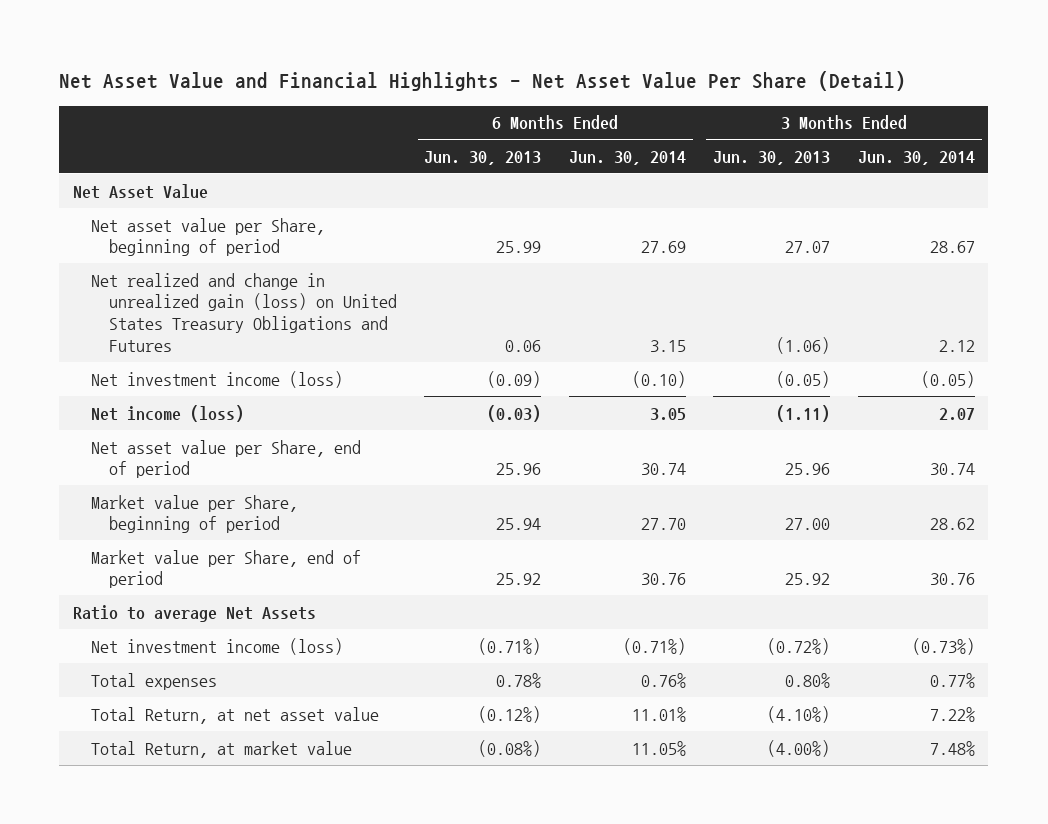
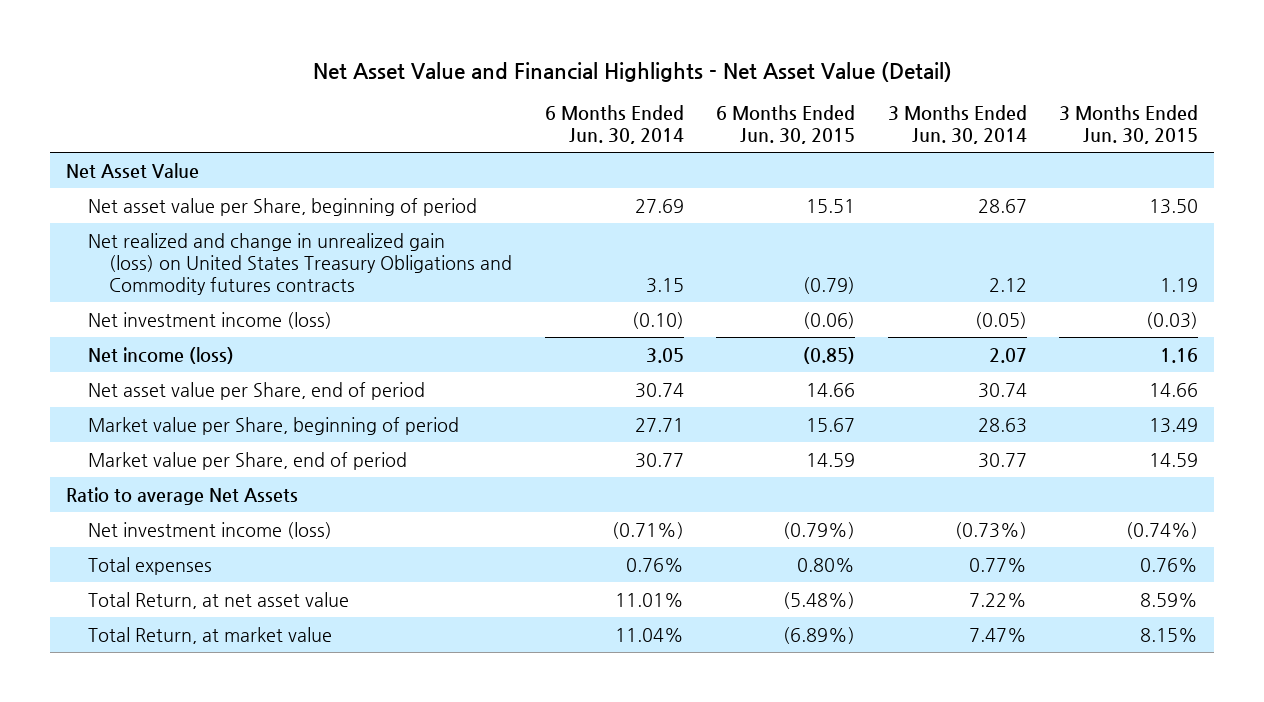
[59,71,907,92] Net Asset Value and Financial Highlights - Net Asset Value Per Share (Detail) -> [313,61,953,82] Net Asset Value and Financial Highlights - Net Asset Value (Detail)
[424,150,542,165] Jun. 30, 2013 -> none
[713,150,831,165] Jun. 30, 2013 -> none
none -> [716,104,856,145] 6 Months Ended Jun. 30, 2015
none -> [1059,104,1199,145] 3 Months Ended Jun. 30, 2015
[90,272,398,353] Net realized and change in unrealized gain (loss) on United States Treasury Obligations and Futures -> [87,232,513,296] Net realized and change in unrealized gain (loss) on United States Treasury Obligations and Commodity futures contracts
[640,518,686,531] 27.70 -> [634,417,684,432] 27.71
[929,518,975,531] 28.62 -> [977,417,1027,433] 28.63
[640,573,686,586] 30.76 -> [634,452,684,468] 30.77
[929,573,975,586] 30.76 -> [977,452,1027,468] 30.77
[631,740,686,756] 11.05% -> [614,627,684,642] 11.04%
[929,740,975,756] 7.48% -> [968,627,1027,642] 7.47%

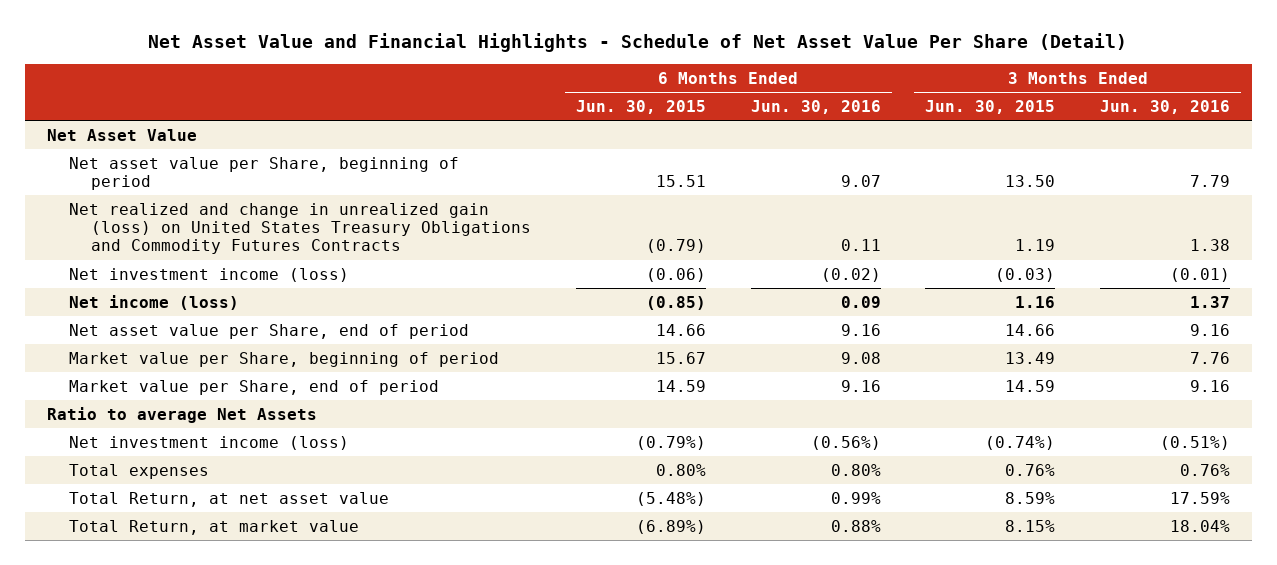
[313,61,953,82] Net Asset Value and Financial Highlights - Net Asset Value (Detail) -> [148,33,1128,53] Net Asset Value and Financial Highlights - Schedule of Net Asset Value Per Share (Detail)
[544,104,684,145] 6 Months Ended Jun. 30, 2014 -> none
[887,104,1027,145] 3 Months Ended Jun. 30, 2014 -> none
none -> [750,99,881,114] Jun. 30, 2016
none -> [1099,99,1230,114] Jun. 30, 2016
[87,232,513,296] Net realized and change in unrealized gain (loss) on United States Treasury Obligations and Commodity futures contracts -> [69,202,532,254] Net realized and change in unrealized gain (loss) on United States Treasury Obligations and Commodity Futures Contracts

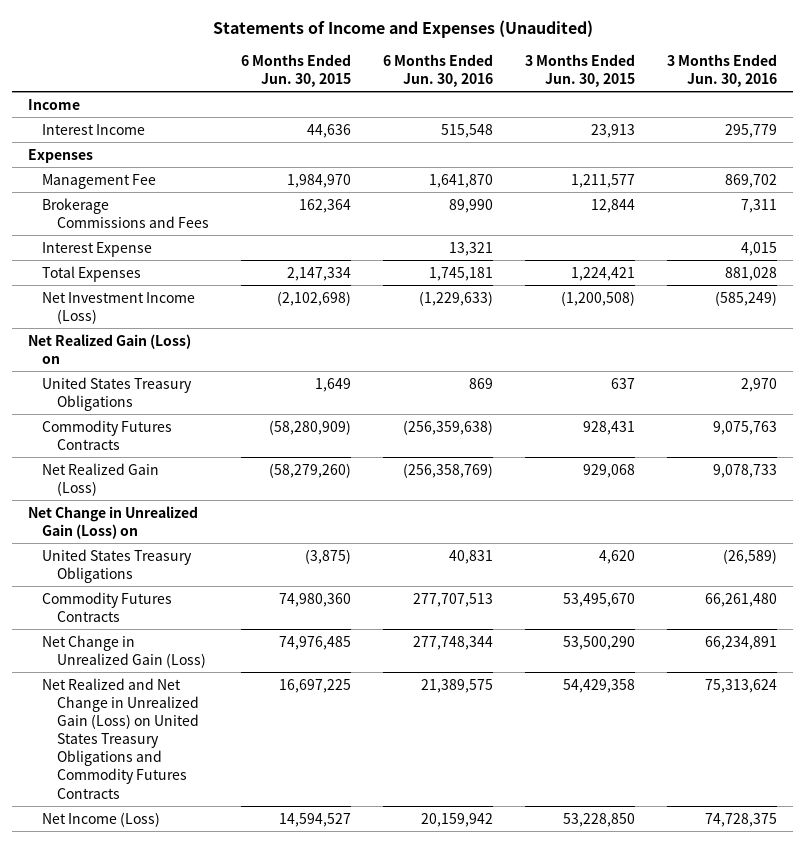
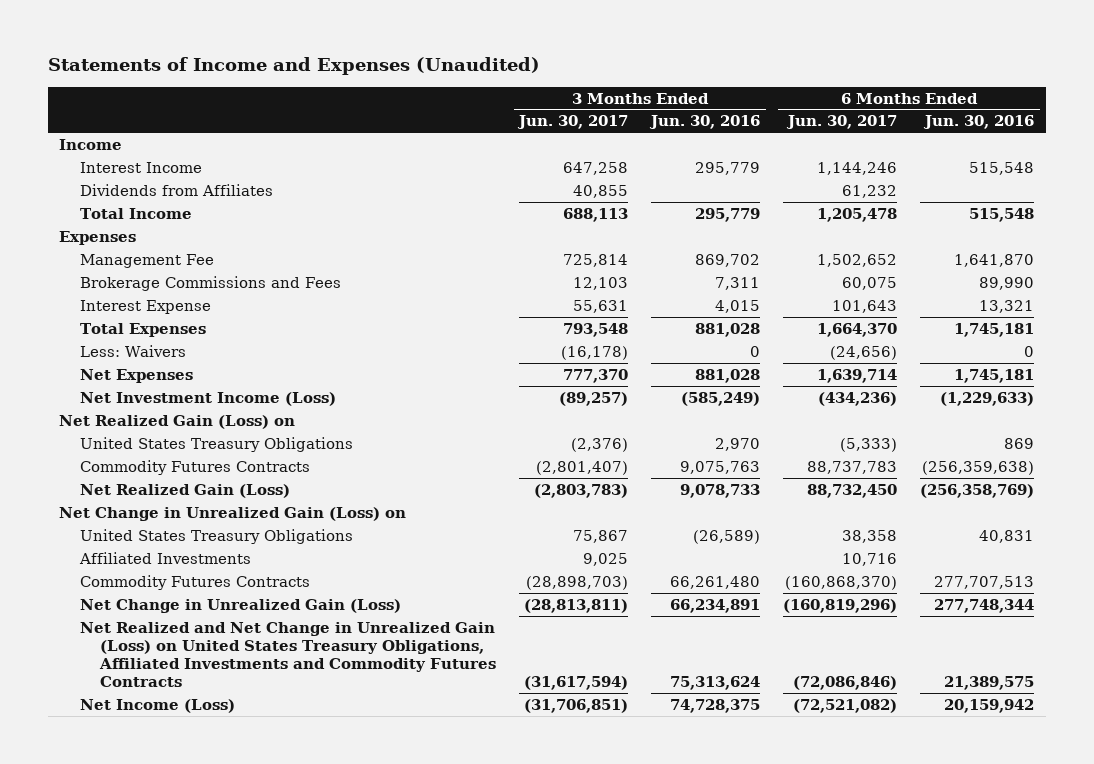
[240,53,351,88] 6 Months Ended Jun. 30, 2015 -> none
[524,53,635,88] 3 Months Ended Jun. 30, 2015 -> none
none -> [517,115,629,130] Jun. 30, 2017
none -> [786,115,898,130] Jun. 30, 2017
none -> [79,183,273,196] Dividends from Affiliates
none -> [79,207,192,219] Total Income
none -> [79,344,186,357] Less: Waivers
none -> [79,368,193,383] Net Expenses
none -> [78,551,251,564] Affiliated Investments
[42,677,199,799] Net Realized and Net Change in Unrealized Gain (Loss) on United States Treasury Obligations and Commodity Futures Contracts -> [79,621,497,688] Net Realized and Net Change in Unrealized Gain (Loss) on United States Treasury Obligations, Affiliated Investments and Commodity Futures Contracts

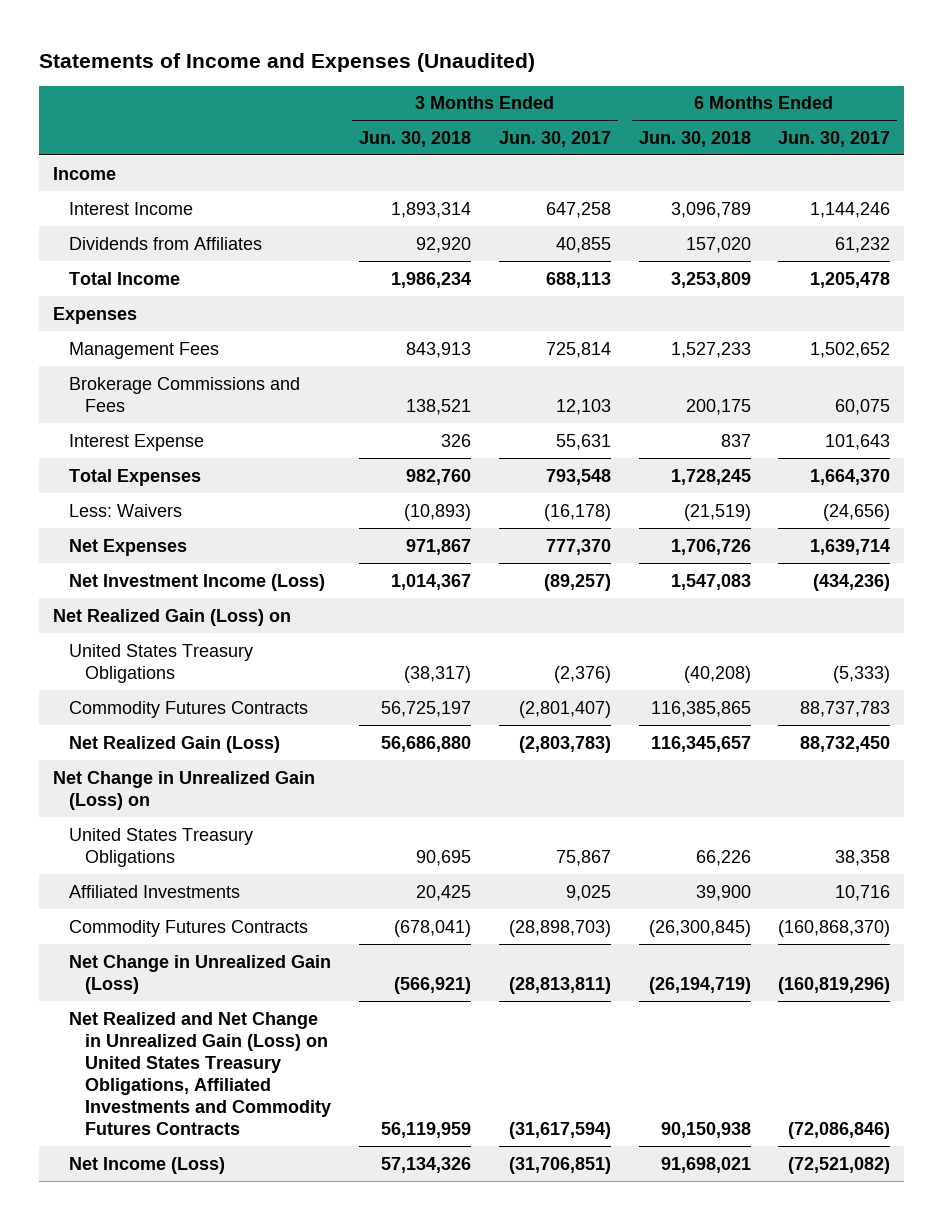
[649,115,761,130] Jun. 30, 2016 -> none
[923,115,1035,130] Jun. 30, 2016 -> none
none -> [359,130,472,147] Jun. 30, 2018
none -> [638,130,751,147] Jun. 30, 2018
[79,253,214,268] Management Fee -> [69,341,220,359] Management Fees

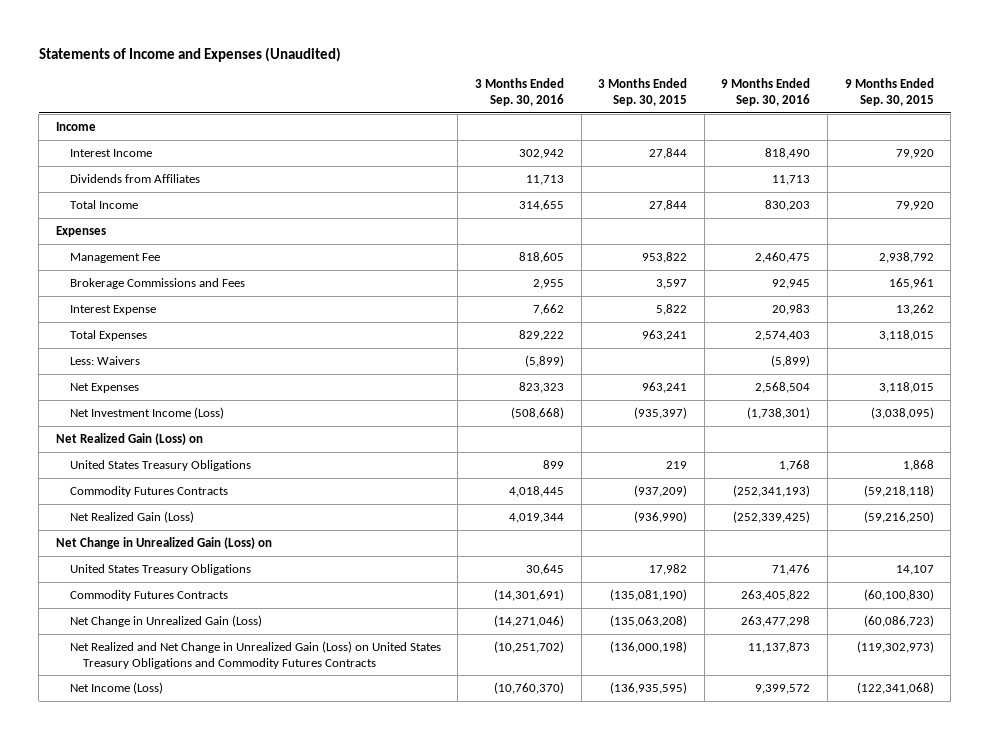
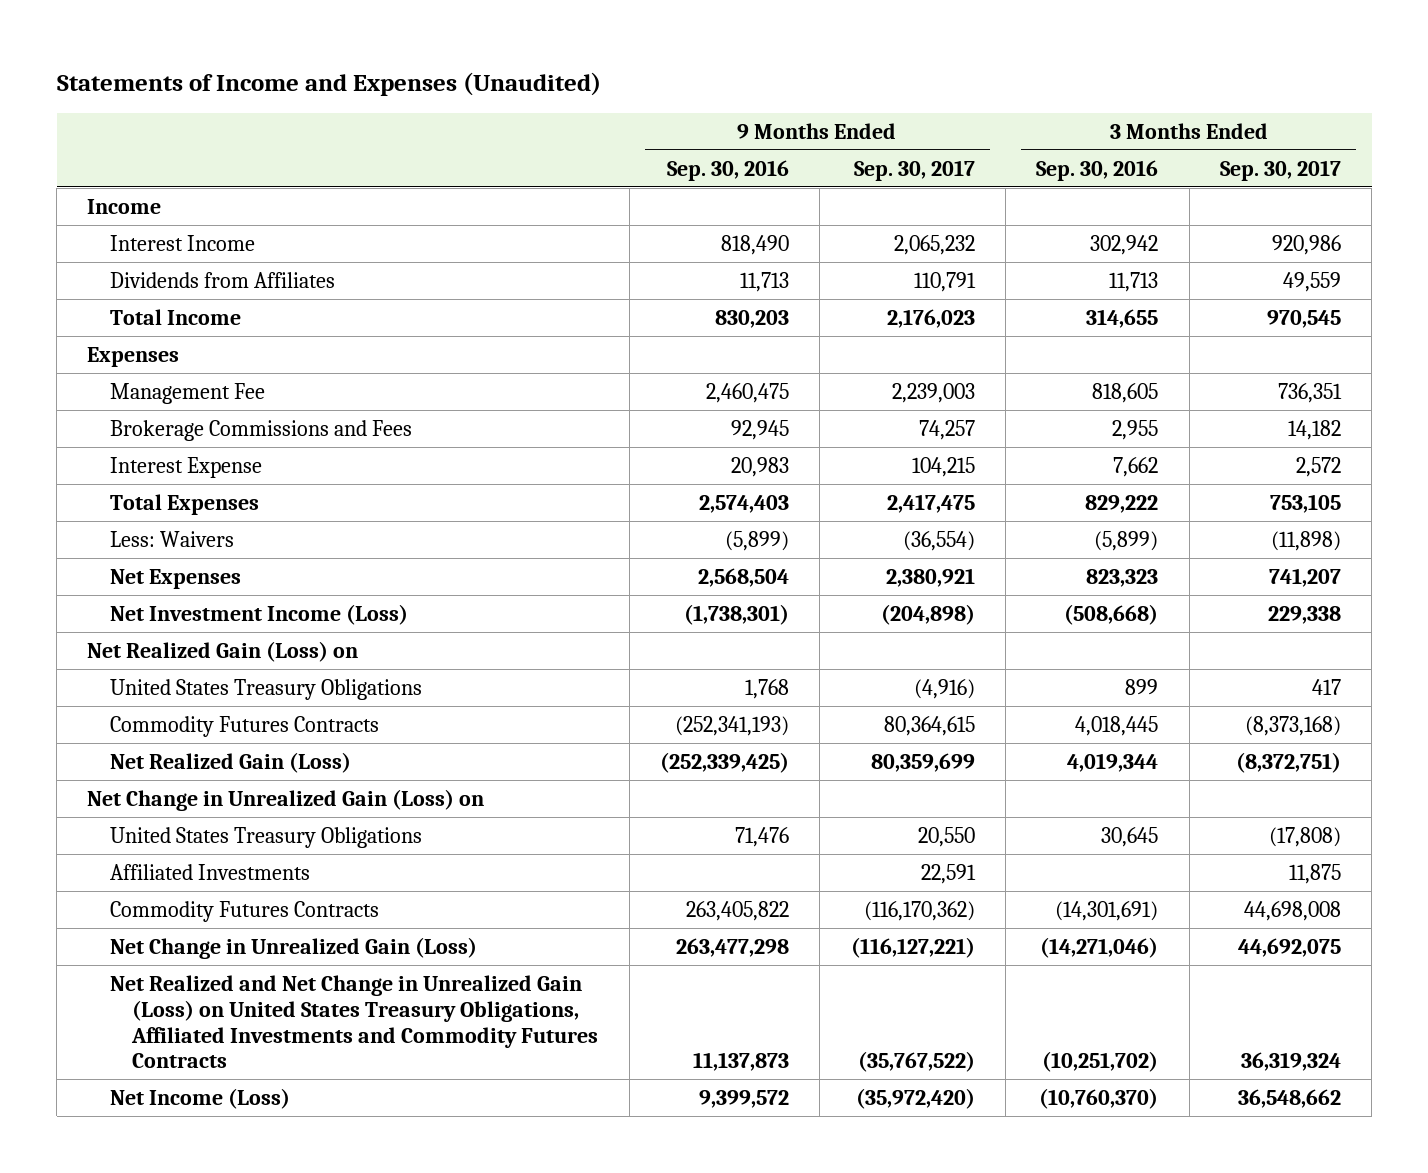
[598,78,688,107] 3 Months Ended Sep. 30, 2015 -> none
[844,78,934,107] 9 Months Ended Sep. 30, 2015 -> none
none -> [853,159,975,181] Sep. 30, 2017
none -> [1219,159,1341,181] Sep. 30, 2017
none -> [109,863,310,880] Affiliated Investments
[69,640,441,669] Net Realized and Net Change in Unrealized Gain (Loss) on United States Treasury Obligations and Commodity Futures Contracts -> [109,974,599,1069] Net Realized and Net Change in Unrealized Gain (Loss) on United States Treasury Obligations, Affiliated Investments and Commodity Futures Contracts

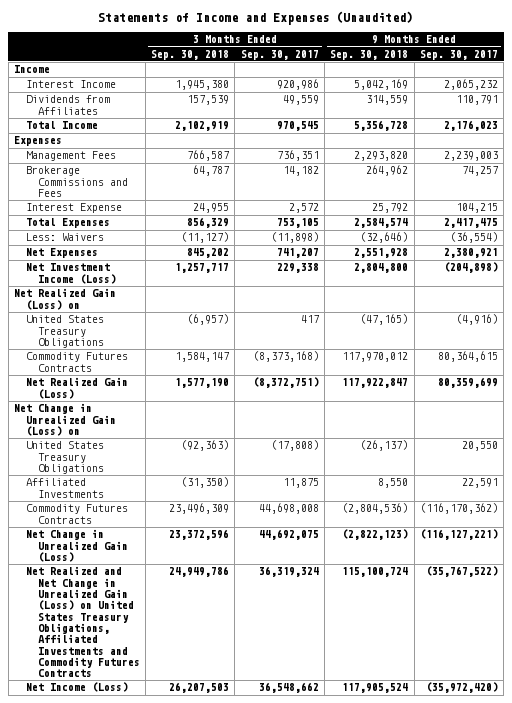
[666,159,789,181] Sep. 30, 2016 -> none
[1036,159,1159,181] Sep. 30, 2016 -> none
none -> [151,49,230,60] Sep. 30, 2018
none -> [330,49,409,60] Sep. 30, 2018
[109,382,265,404] Management Fee -> [25,151,116,162] Management Fees

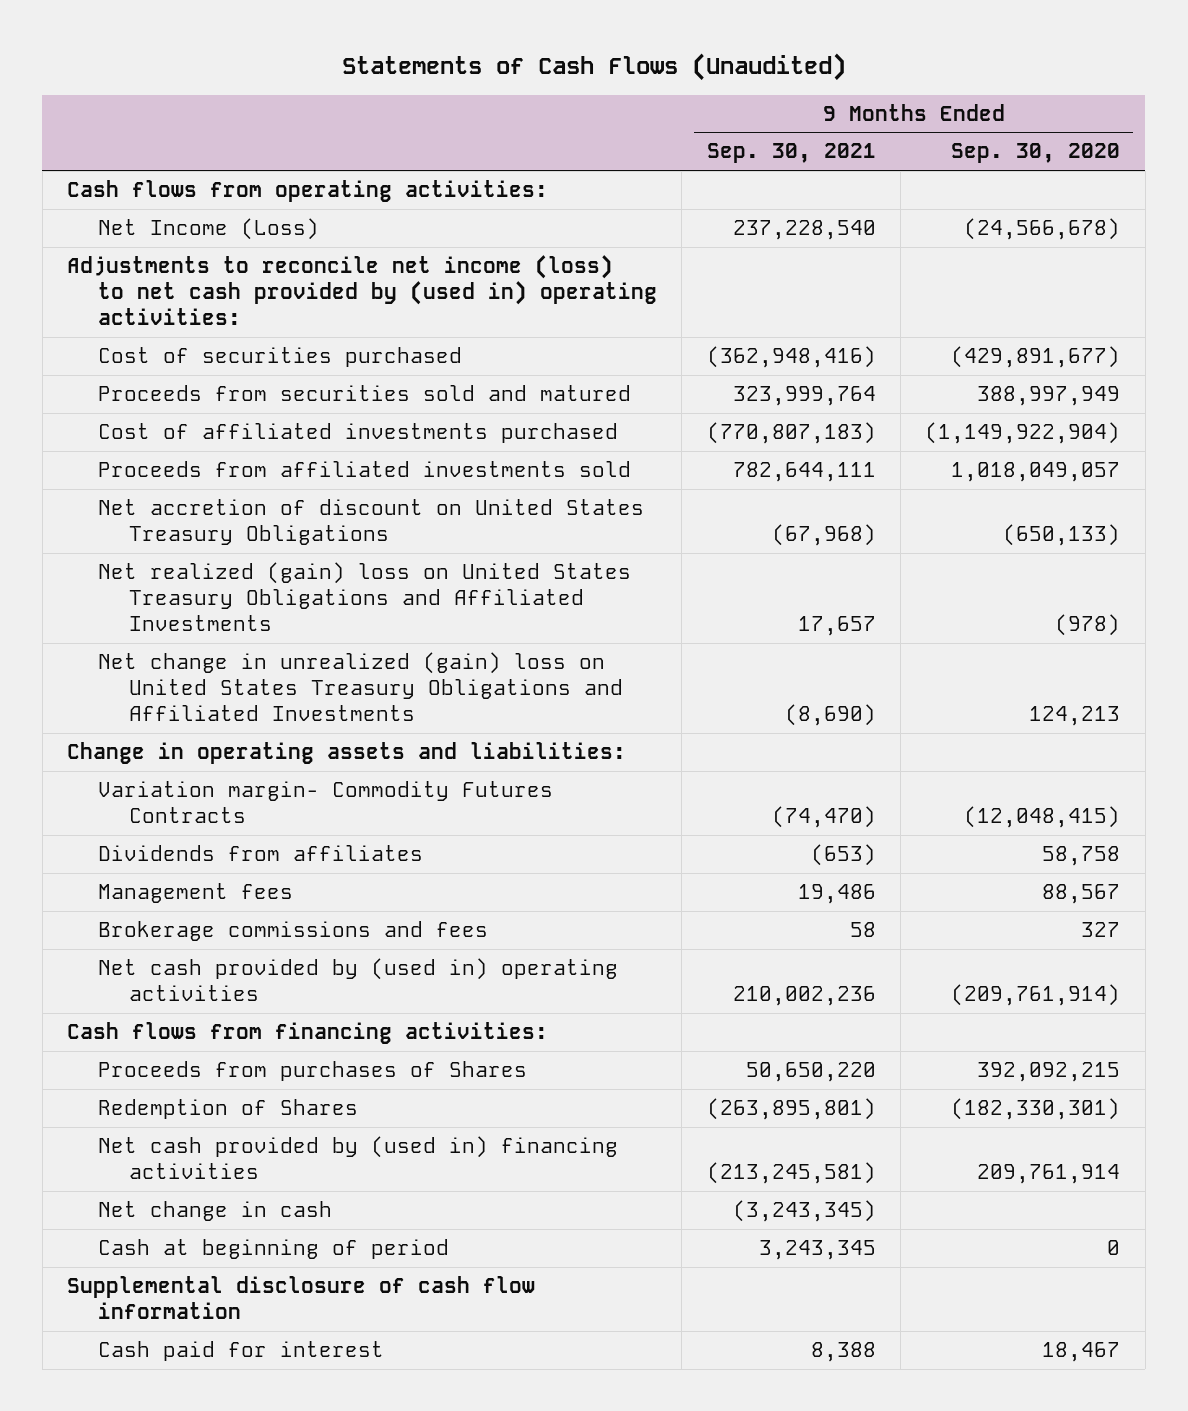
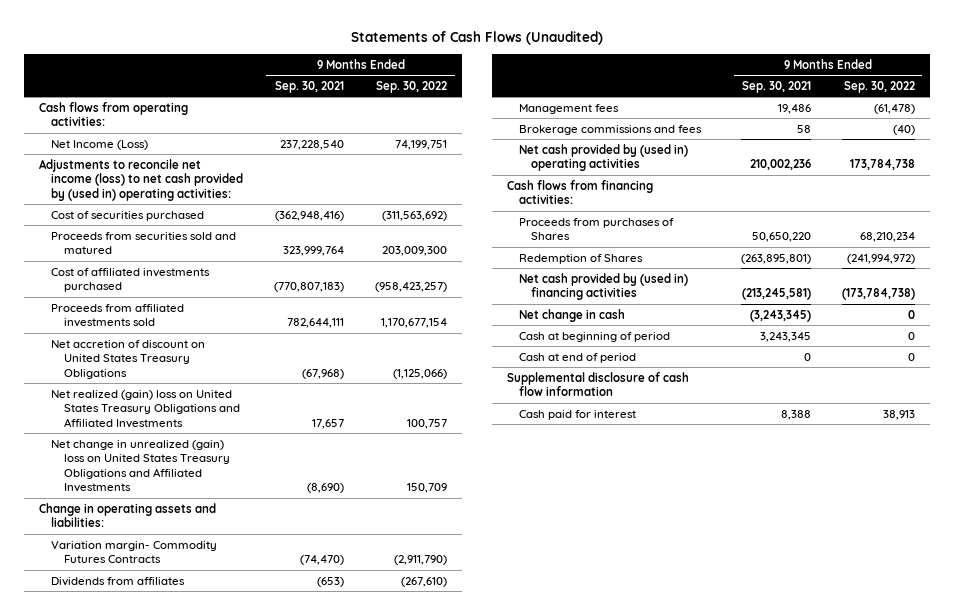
[951,143,1121,164] Sep. 30, 2020 -> none
none -> [376,80,448,93] Sep. 30, 2022
none -> [518,352,636,363] Cash at end of period

